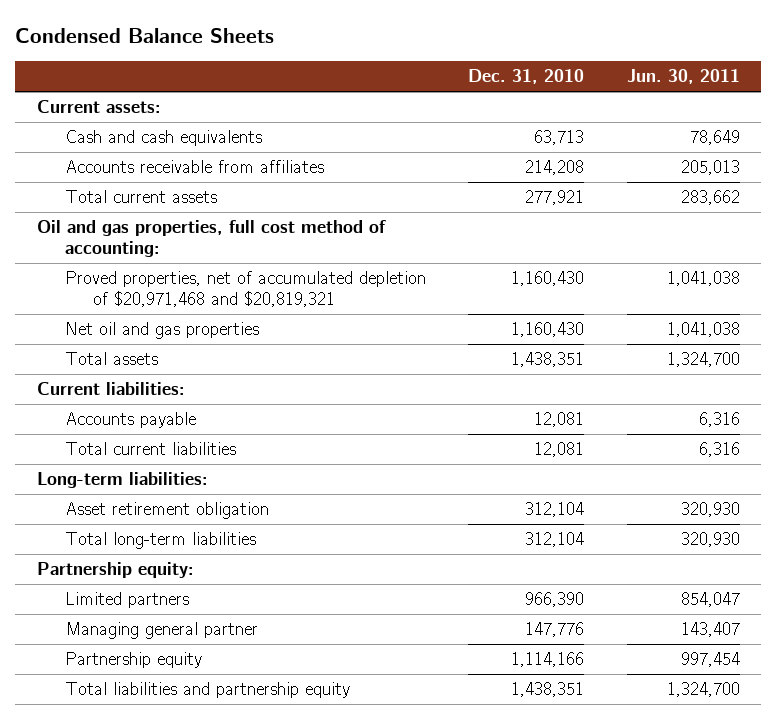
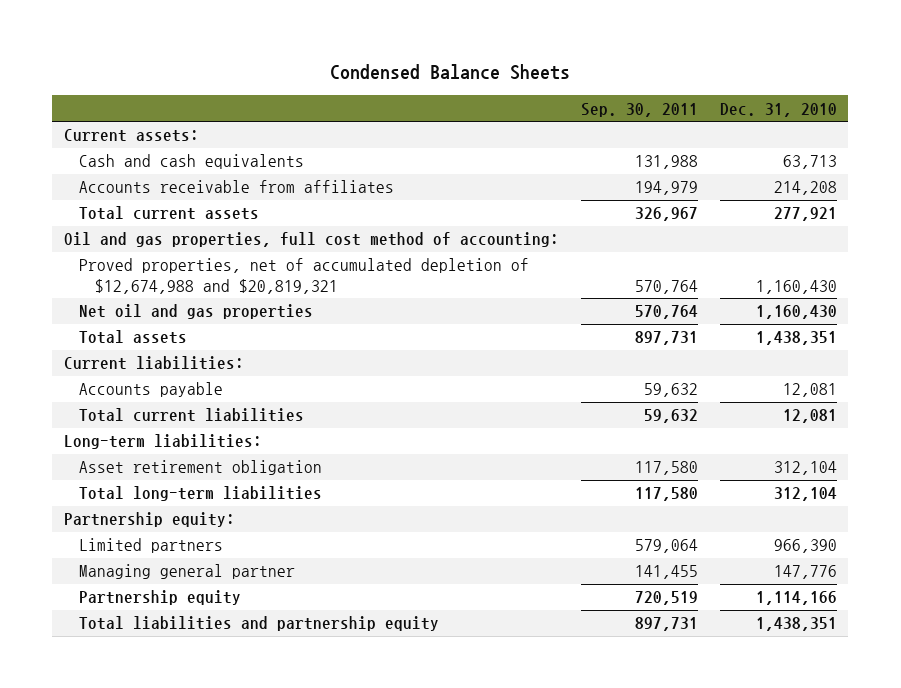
[627,69,741,85] Jun. 30, 2011 -> none
none -> [580,102,698,117] Sep. 30, 2011
[64,271,426,308] Proved properties, net of accumulated depletion of $20,971,468 and $20,819,321 -> [79,258,530,294] Proved properties, net of accumulated depletion of $12,674,988 and $20,819,321

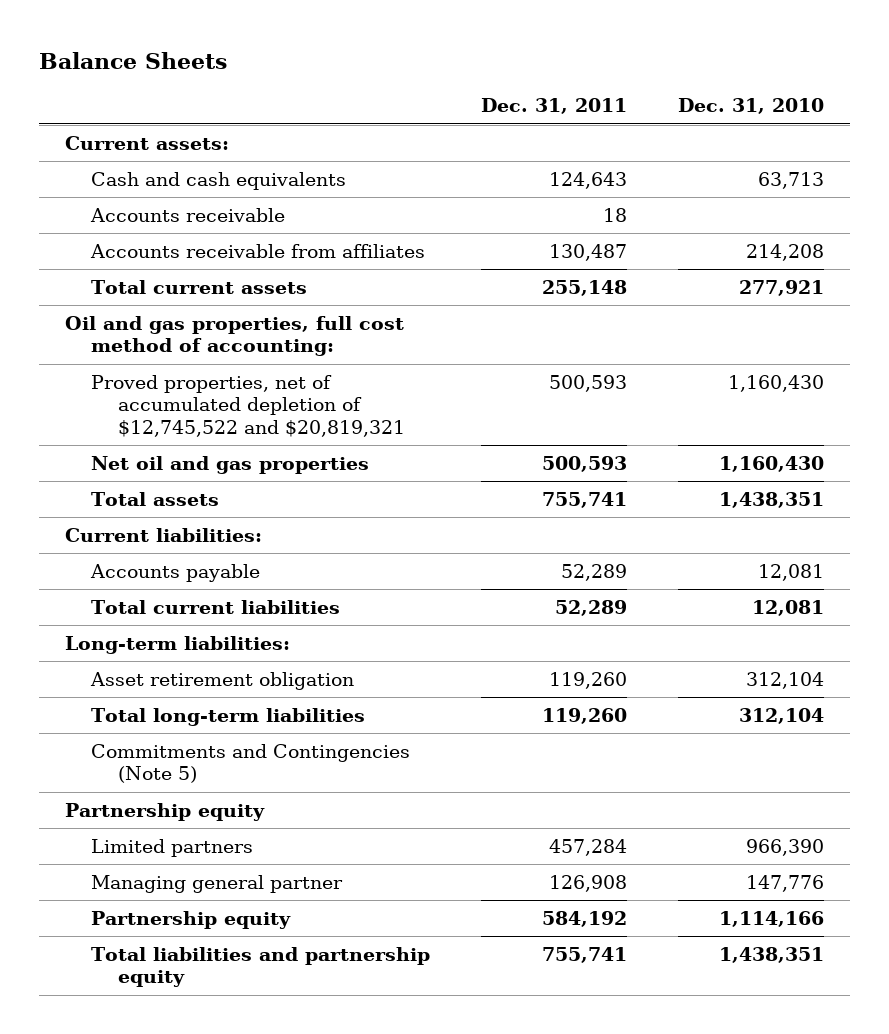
[330,64,571,81] Condensed Balance Sheets -> [39,51,228,69] Balance Sheets
[580,102,698,117] Sep. 30, 2011 -> none
none -> [481,98,628,115] Dec. 31, 2011
none -> [90,208,286,223] Accounts receivable
[79,258,530,294] Proved properties, net of accumulated depletion of $12,674,988 and $20,819,321 -> [91,375,406,437] Proved properties, net of accumulated depletion of $12,745,522 and $20,819,321
none -> [91,744,411,784] Commitments and Contingencies (Note 5)
[63,512,235,528] Partnership equity: -> [64,803,265,822] Partnership equity

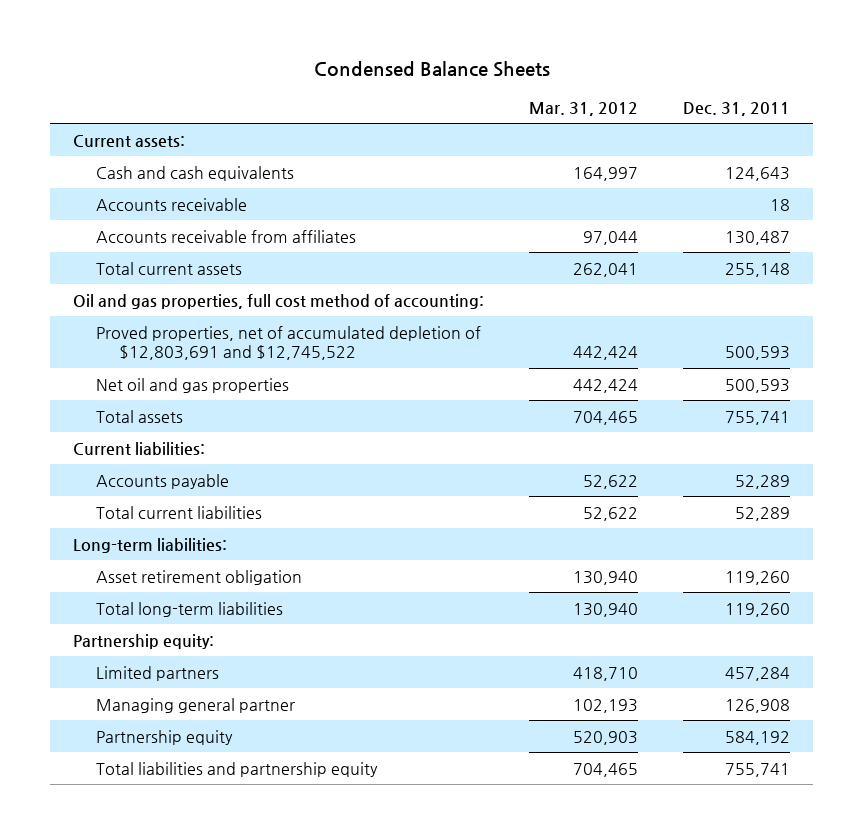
[39,51,228,69] Balance Sheets -> [313,61,550,78] Condensed Balance Sheets
[678,98,825,115] Dec. 31, 2010 -> none
none -> [529,102,639,117] Mar. 31, 2012
[91,375,406,437] Proved properties, net of accumulated depletion of $12,745,522 and $20,819,321 -> [95,325,481,361] Proved properties, net of accumulated depletion of $12,803,691 and $12,745,522
[91,744,411,784] Commitments and Contingencies (Note 5) -> none
[64,803,265,822] Partnership equity -> [72,633,214,649] Partnership equity:

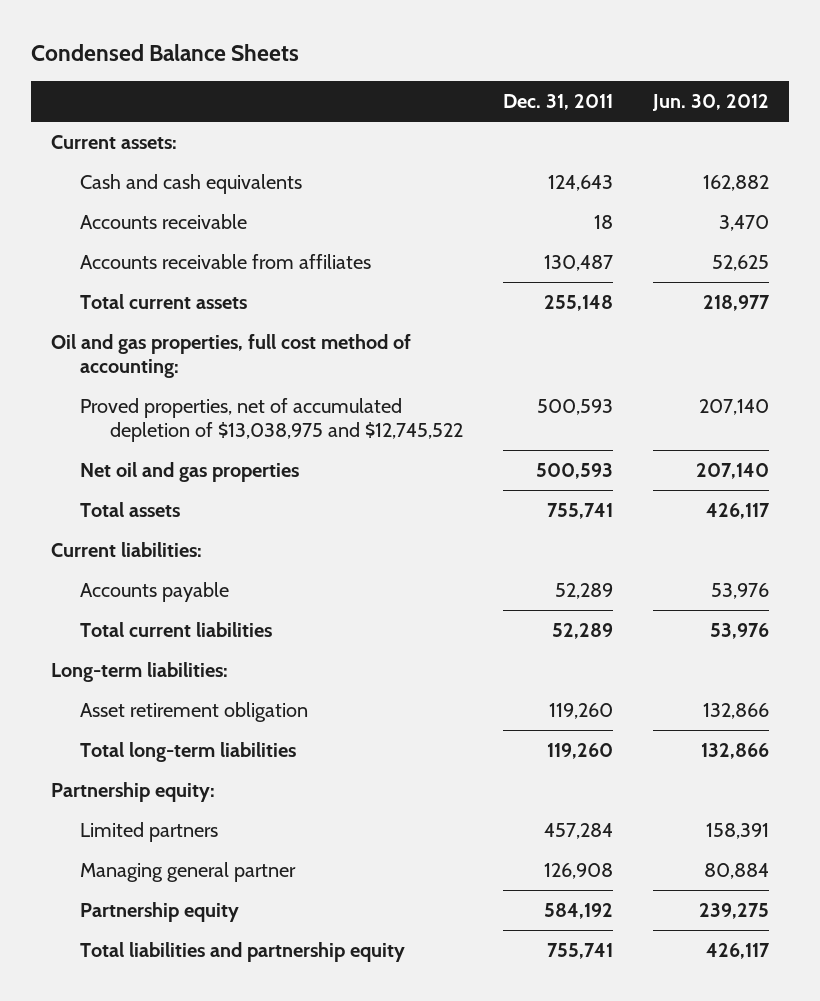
[529,102,639,117] Mar. 31, 2012 -> none
none -> [651,94,769,112] Jun. 30, 2012
[95,325,481,361] Proved properties, net of accumulated depletion of $12,803,691 and $12,745,522 -> [80,397,463,443] Proved properties, net of accumulated depletion of $13,038,975 and $12,745,522

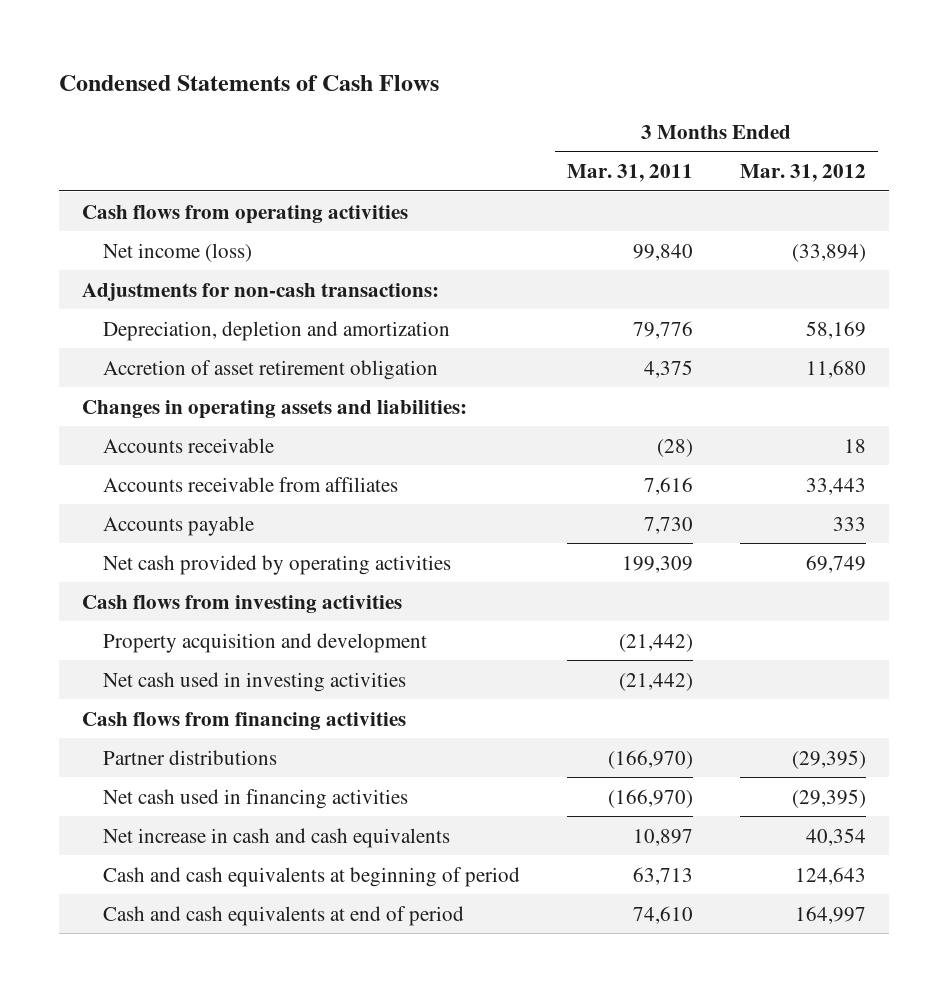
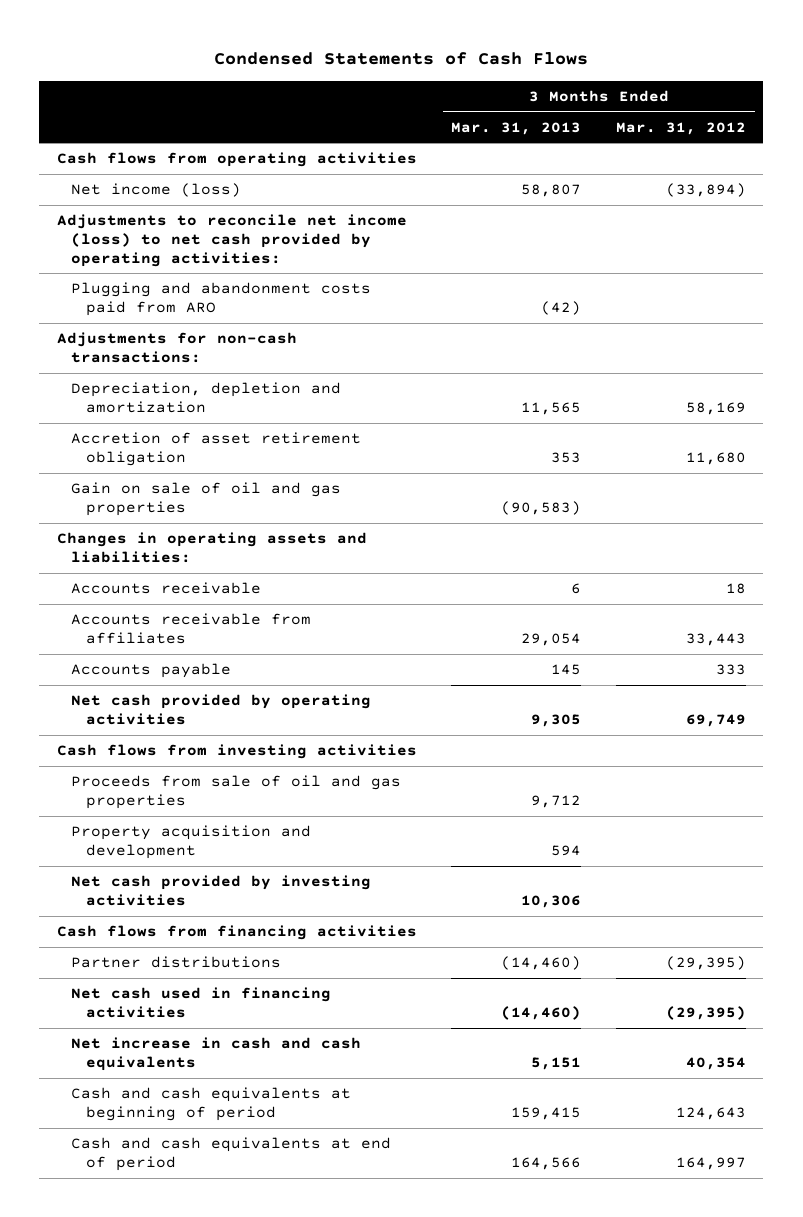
[566,164,693,183] Mar. 31, 2011 -> none
none -> [451,121,582,135] Mar. 31, 2013
none -> [56,214,407,267] Adjustments to reconcile net income (loss) to net cash provided by operating activities:
none -> [71,282,372,316] Plugging and abandonment costs paid from ARO
none -> [71,482,342,516] Gain on sale of oil and gas properties
none -> [71,775,402,809] Proceeds from sale of oil and gas properties
[102,671,406,692] Net cash used in investing activities -> [71,875,372,906] Net cash provided by investing activities

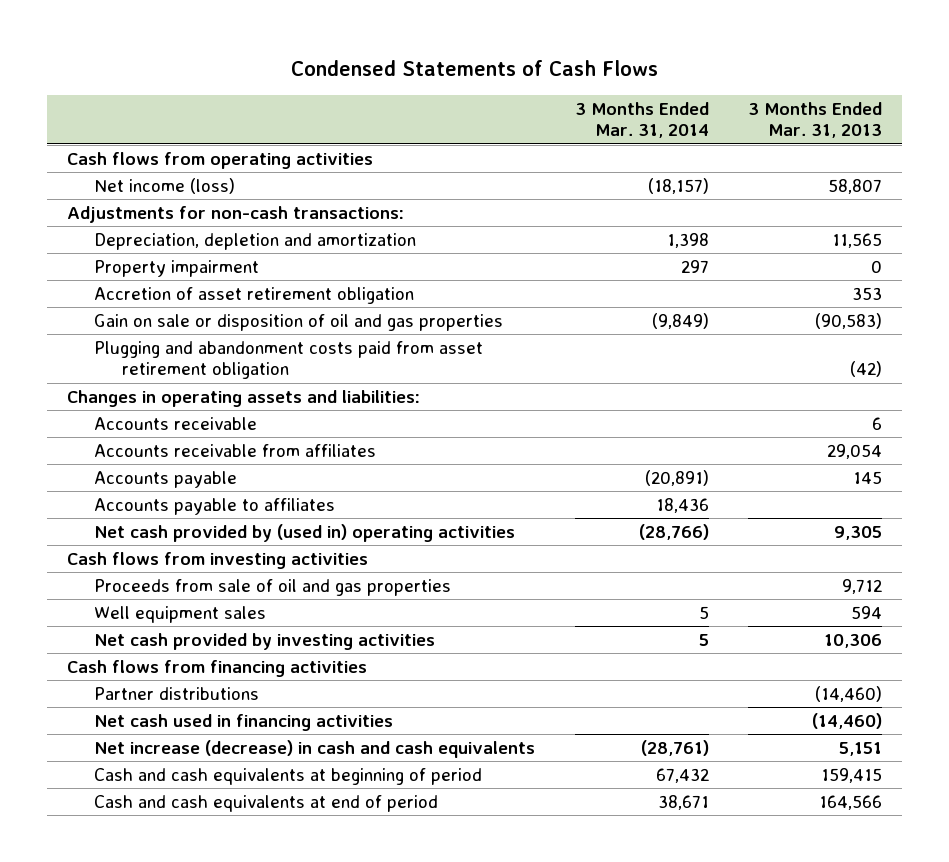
[616,121,747,135] Mar. 31, 2012 -> none
none -> [574,101,709,139] 3 Months Ended Mar. 31, 2014
[56,214,407,267] Adjustments to reconcile net income (loss) to net cash provided by operating activities: -> none
[71,282,372,316] Plugging and abandonment costs paid from ARO -> none
none -> [94,259,260,277] Property impairment
[71,482,342,516] Gain on sale of oil and gas properties -> [94,313,504,331] Gain on sale or disposition of oil and gas properties
none -> [94,340,484,380] Plugging and abandonment costs paid from asset retirement obligation
none -> [94,497,336,515] Accounts payable to affiliates
[71,694,372,725] Net cash provided by operating activities -> [94,523,516,542] Net cash provided by (used in) operating activities
[71,825,312,859] Property acquisition and development -> [94,605,267,623] Well equipment sales
[71,1037,362,1071] Net increase in cash and cash equivalents -> [94,739,536,758] Net increase (decrease) in cash and cash equivalents

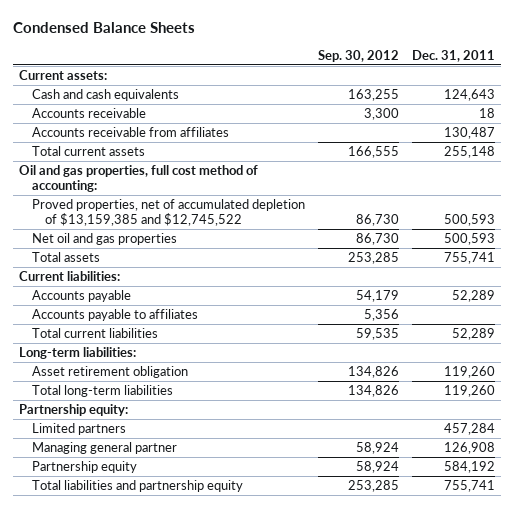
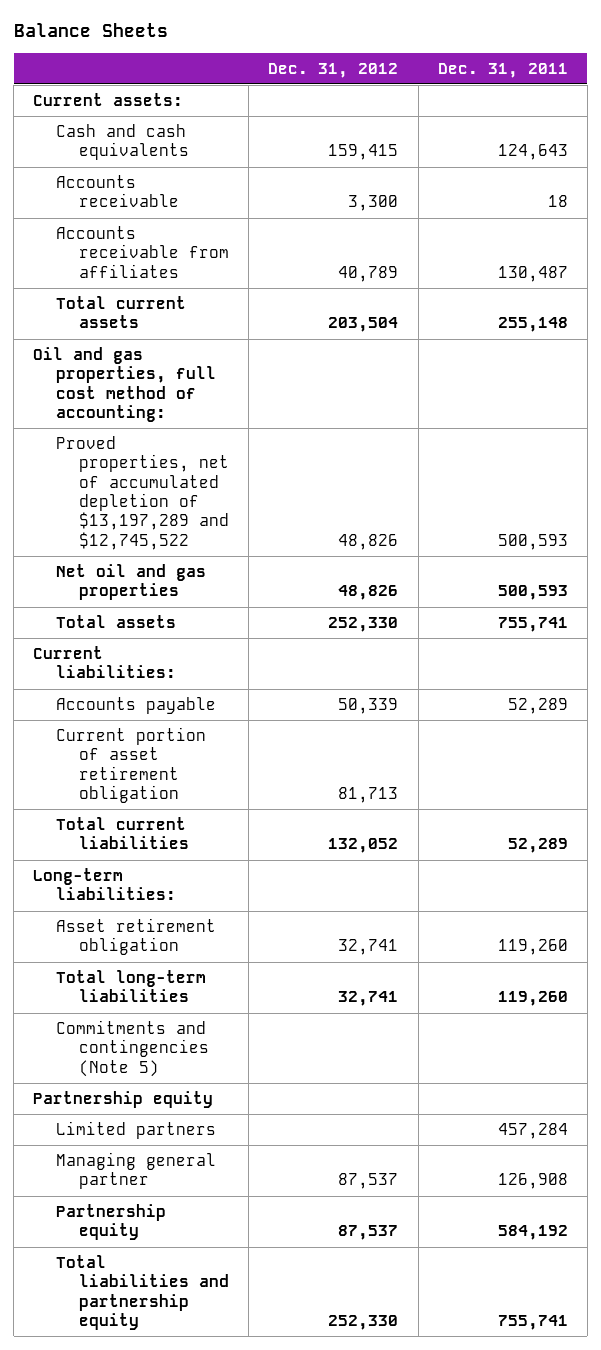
[13,21,196,33] Condensed Balance Sheets -> [13,23,168,38] Balance Sheets
[317,49,399,62] Sep. 30, 2012 -> none
none -> [268,62,399,78] Dec. 31, 2012
[32,199,306,227] Proved properties, net of accumulated depletion of $13,159,385 and $12,745,522 -> [56,435,230,550] Proved properties, net of accumulated depletion of $13,197,289 and $12,745,522
[32,309,199,322] Accounts payable to affiliates -> none
none -> [56,726,207,804] Current portion of asset retirement obligation
none -> [56,1019,210,1077] Commitments and contingencies (Note 5)
[19,404,129,417] Partnership equity: -> [33,1090,214,1108] Partnership equity

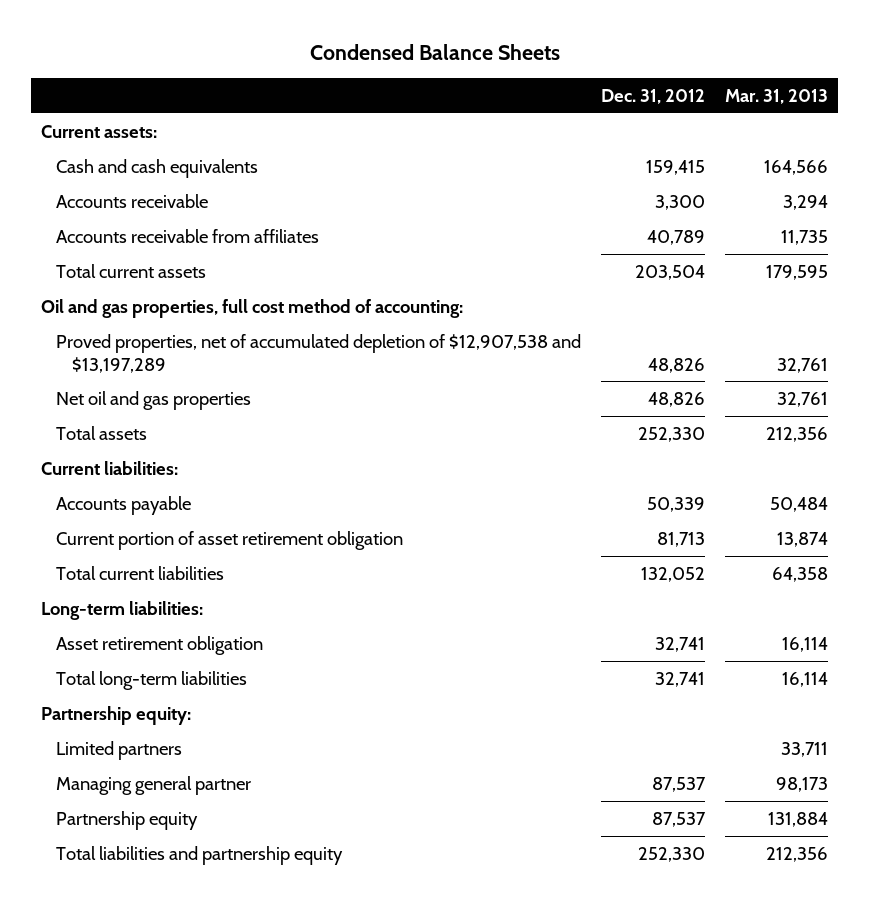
[13,23,168,38] Balance Sheets -> [309,43,560,60] Condensed Balance Sheets
[437,62,568,78] Dec. 31, 2011 -> none
none -> [725,89,829,105] Mar. 31, 2013
[56,435,230,550] Proved properties, net of accumulated depletion of $13,197,289 and $12,745,522 -> [56,333,582,373] Proved properties, net of accumulated depletion of $12,907,538 and $13,197,289
[56,1019,210,1077] Commitments and contingencies (Note 5) -> none
[33,1090,214,1108] Partnership equity -> [40,705,191,725] Partnership equity:

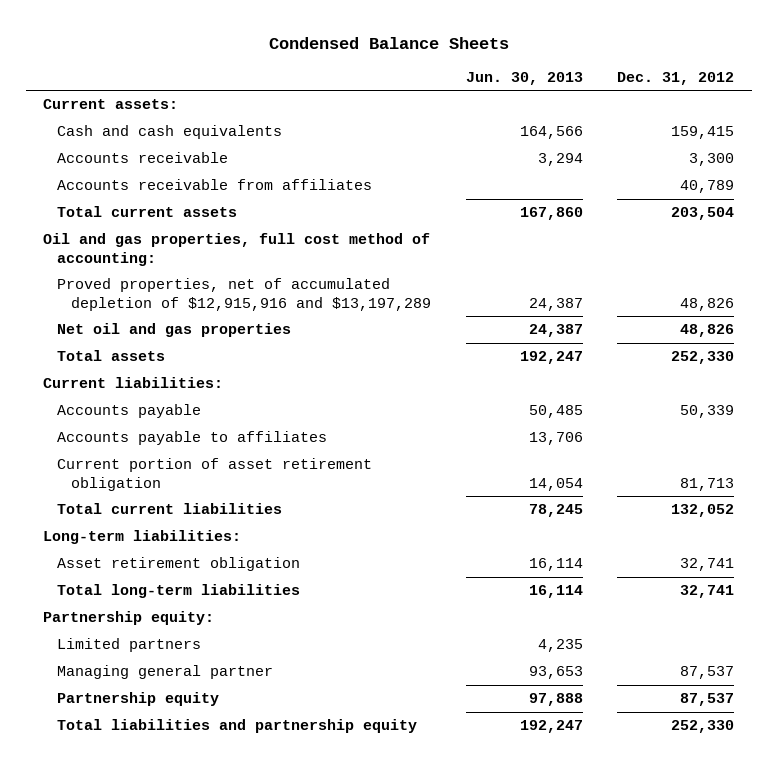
[725,89,829,105] Mar. 31, 2013 -> none
none -> [465,71,583,85] Jun. 30, 2013
[56,333,582,373] Proved properties, net of accumulated depletion of $12,907,538 and $13,197,289 -> [57,278,432,311] Proved properties, net of accumulated depletion of $12,915,916 and $13,197,289
none -> [57,431,328,446] Accounts payable to affiliates

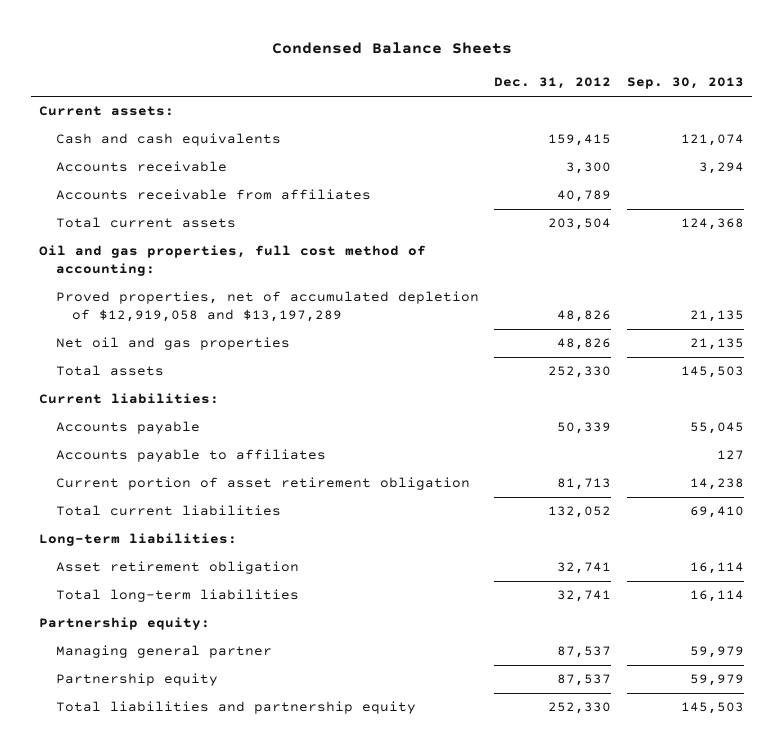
[465,71,583,85] Jun. 30, 2013 -> none
none -> [627,77,745,90] Sep. 30, 2013
[57,278,432,311] Proved properties, net of accumulated depletion of $12,915,916 and $13,197,289 -> [55,291,479,322] Proved properties, net of accumulated depletion of $12,919,058 and $13,197,289
[57,638,202,653] Limited partners -> none

